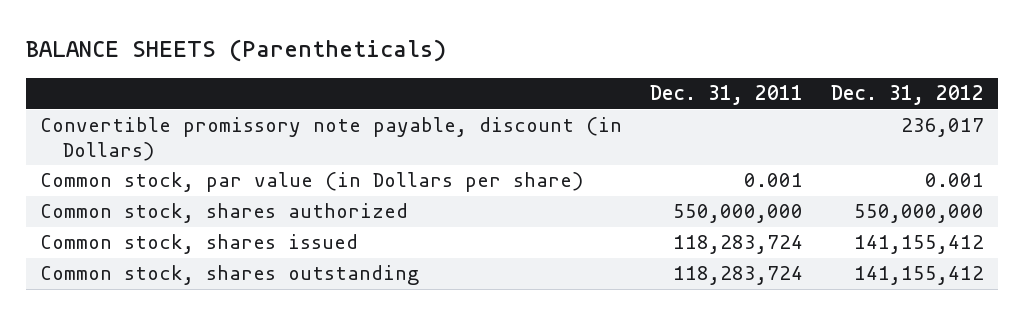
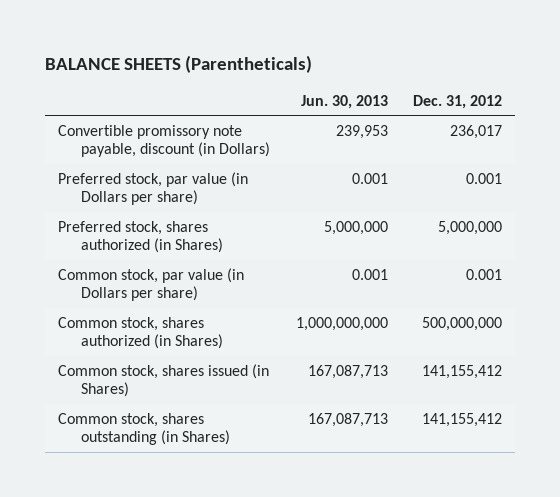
[649,85,803,106] Dec. 31, 2011 -> none
none -> [300,94,388,109] Jun. 30, 2013
none -> [58,171,249,206] Preferred stock, par value (in Dollars per share)
none -> [58,220,224,254] Preferred stock, shares authorized (in Shares)
[39,203,408,224] Common stock, shares authorized -> [58,316,224,350] Common stock, shares authorized (in Shares)
[853,204,984,224] 550,000,000 -> [422,316,503,331] 500,000,000
[39,234,358,255] Common stock, shares issued -> [58,363,270,398] Common stock, shares issued (in Shares)
[39,265,419,286] Common stock, shares outstanding -> [58,412,231,446] Common stock, shares outstanding (in Shares)

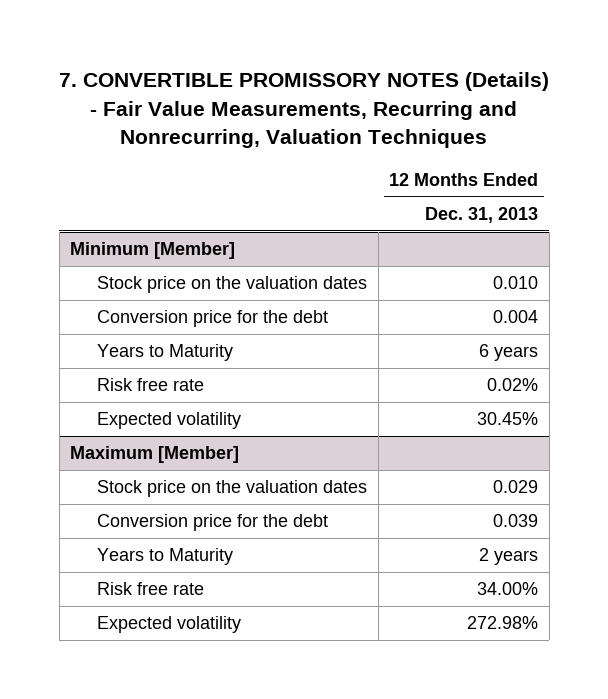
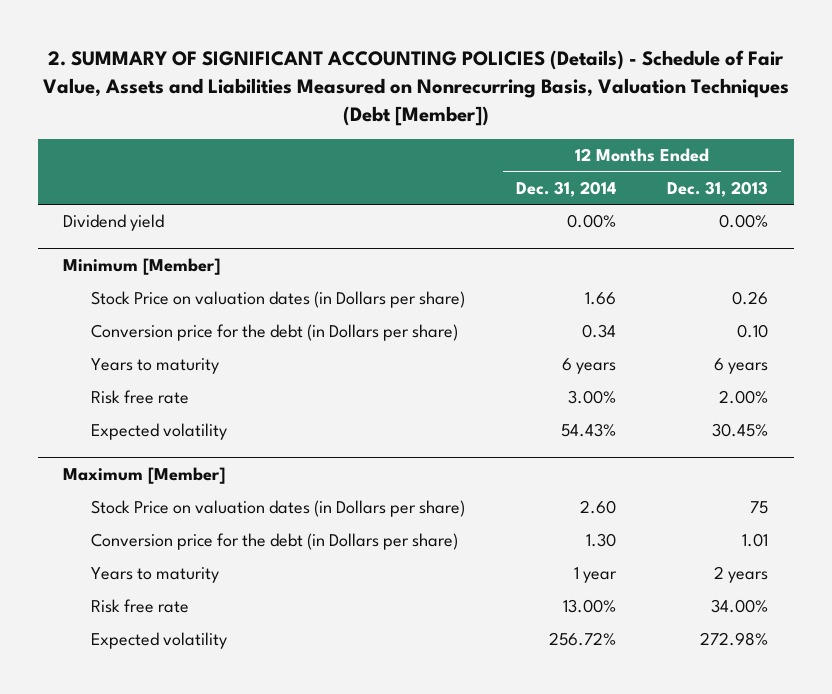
[59,72,550,149] 7. CONVERTIBLE PROMISSORY NOTES (Details) - Fair Value Measurements, Recurring and Nonrecurring, Valuation Techniques -> [42,50,789,126] 2. SUMMARY OF SIGNIFICANT ACCOUNTING POLICIES (Details) - Schedule of Fair Value, Assets and Liabilities Measured on Nonrecurring Basis, Valuation Techniques (Debt [Member])
none -> [516,180,617,197] Dec. 31, 2014
none -> [63,214,165,232] Dividend yield
[97,276,368,294] Stock price on the valuation dates -> [91,291,466,309] Stock Price on valuation dates (in Dollars per share)
[493,276,539,290] 0.010 -> [732,291,769,306] 0.26
[97,310,329,328] Conversion price for the debt -> [91,324,459,342] Conversion price for the debt (in Dollars per share)
[493,310,539,324] 0.004 -> [737,324,769,339] 0.10
[97,344,234,362] Years to Maturity -> [91,358,220,375] Years to maturity
[487,378,539,392] 0.02% -> [719,390,769,405] 2.00%
[97,480,368,498] Stock price on the valuation dates -> [91,500,466,518] Stock Price on valuation dates (in Dollars per share)
[493,480,539,494] 0.029 -> [750,501,769,515] 75
[97,514,329,532] Conversion price for the debt -> [91,533,459,551] Conversion price for the debt (in Dollars per share)
[493,514,539,528] 0.039 -> [742,533,769,548] 1.01
[97,548,234,566] Years to Maturity -> [91,567,220,584] Years to maturity

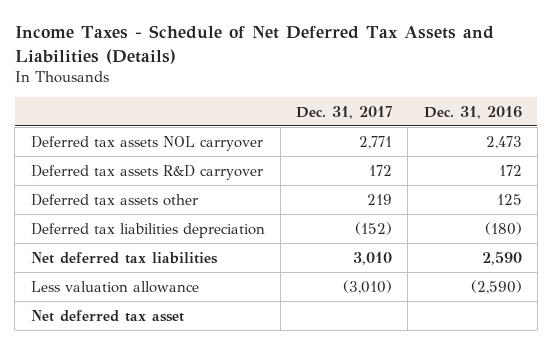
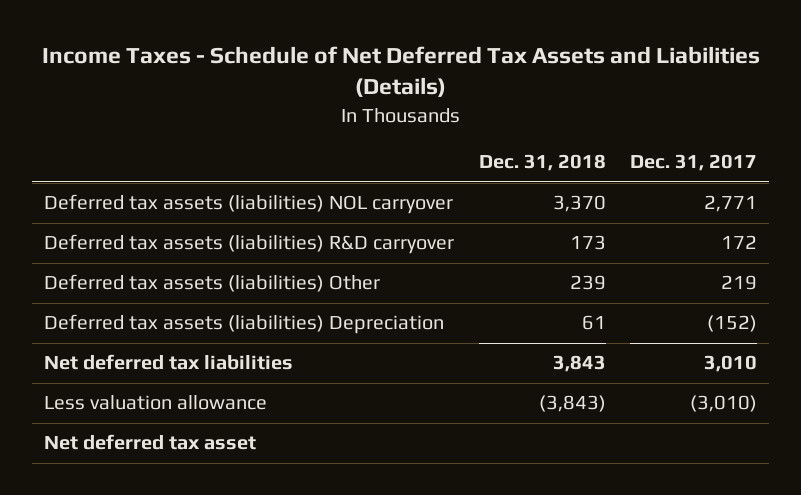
[423,105,522,119] Dec. 31, 2016 -> none
none -> [478,154,606,172] Dec. 31, 2018
[30,135,263,151] Deferred tax assets NOL carryover -> [44,194,454,215] Deferred tax assets (liabilities) NOL carryover
[30,164,263,180] Deferred tax assets R&D carryover -> [44,234,455,255] Deferred tax assets (liabilities) R&D carryover
[30,193,198,206] Deferred tax assets other -> [44,274,381,293] Deferred tax assets (liabilities) Other
[30,222,265,238] Deferred tax liabilities depreciation -> [44,314,445,335] Deferred tax assets (liabilities) Depreciation

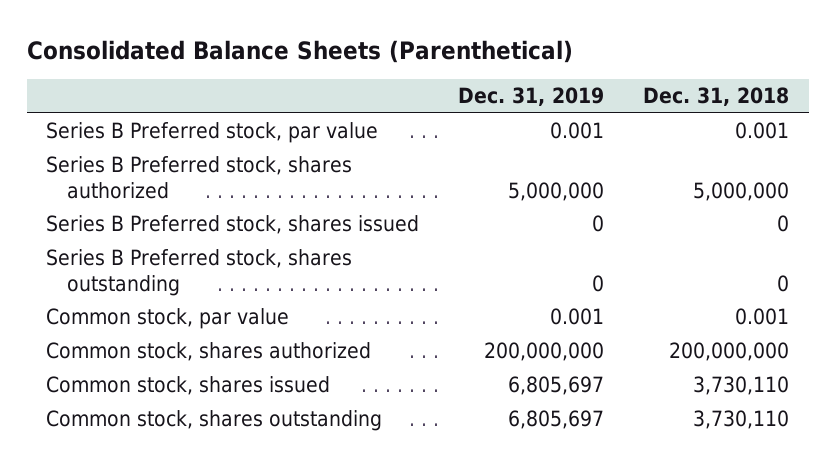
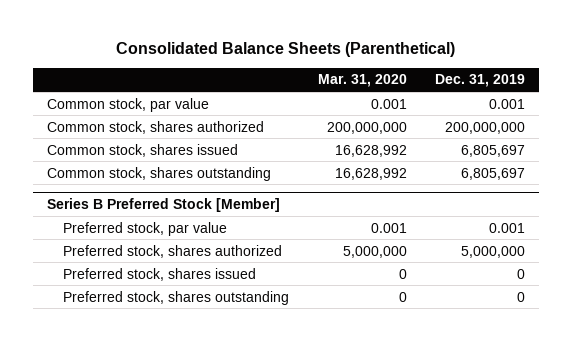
[643,87,790,107] Dec. 31, 2018 -> none
none -> [317,74,407,88] Mar. 31, 2020
[46,122,379,144] Series B Preferred stock, par value -> none
[46,156,353,199] Series B Preferred stock, shares authorized -> none
[46,215,420,235] Series B Preferred stock, shares issued -> none
[46,249,353,296] Series B Preferred stock, shares outstanding -> none
none -> [46,197,280,212] Series B Preferred Stock [Member]
none -> [63,221,228,236] Preferred stock, par value
none -> [63,244,283,258] Preferred stock, shares authorized
none -> [63,267,257,281] Preferred stock, shares issued
none -> [63,290,290,305] Preferred stock, shares outstanding

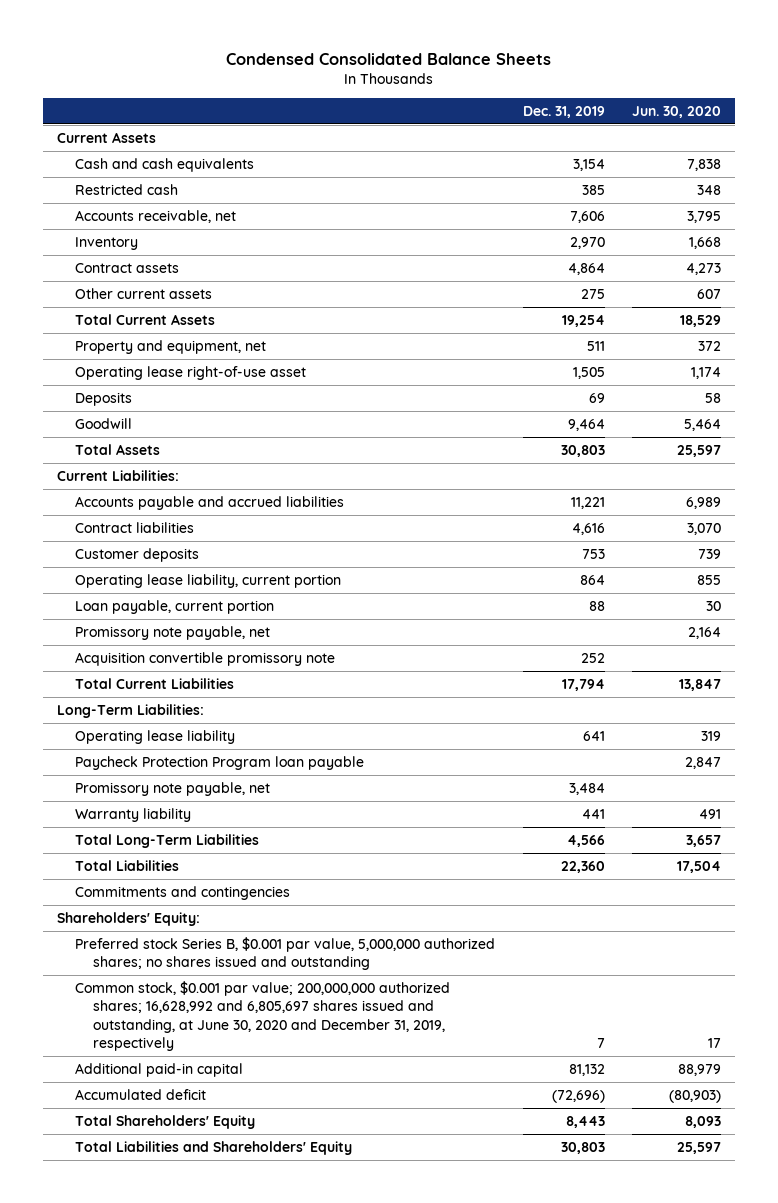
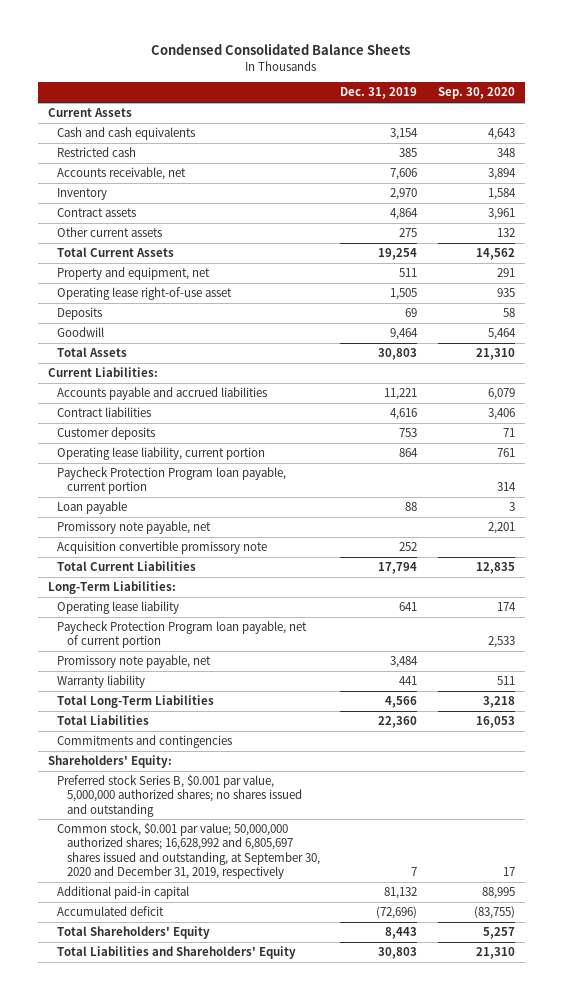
[632,106,722,119] Jun. 30, 2020 -> none
none -> [437,87,515,100] Sep. 30, 2020
none -> [57,467,287,495] Paycheck Protection Program loan payable, current portion
[74,599,274,614] Loan payable, current portion -> [57,501,128,515] Loan payable
[74,755,364,770] Paycheck Protection Program loan payable -> [57,621,308,649] Paycheck Protection Program loan payable, net of current portion
[74,980,450,1051] Common stock, $0.001 par value; 200,000,000 authorized shares; 16,628,992 and 6,805,697 shares issued and outstanding, at June 30, 2020 and December 31, 2019, respectively -> [57,823,320,879] Common stock, $0.001 par value; 50,000,000 authorized shares; 16,628,992 and 6,805,697 shares issued and outstanding, at September 30, 2020 and December 31, 2019, respectively

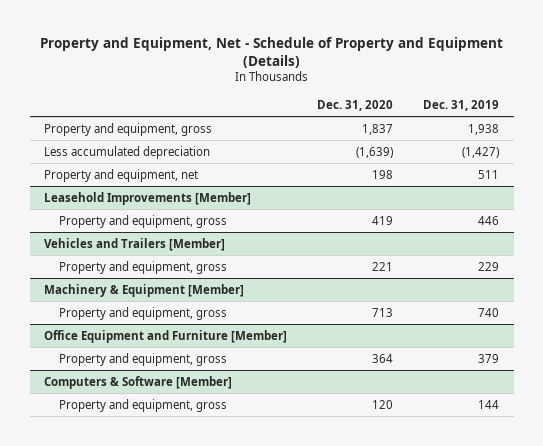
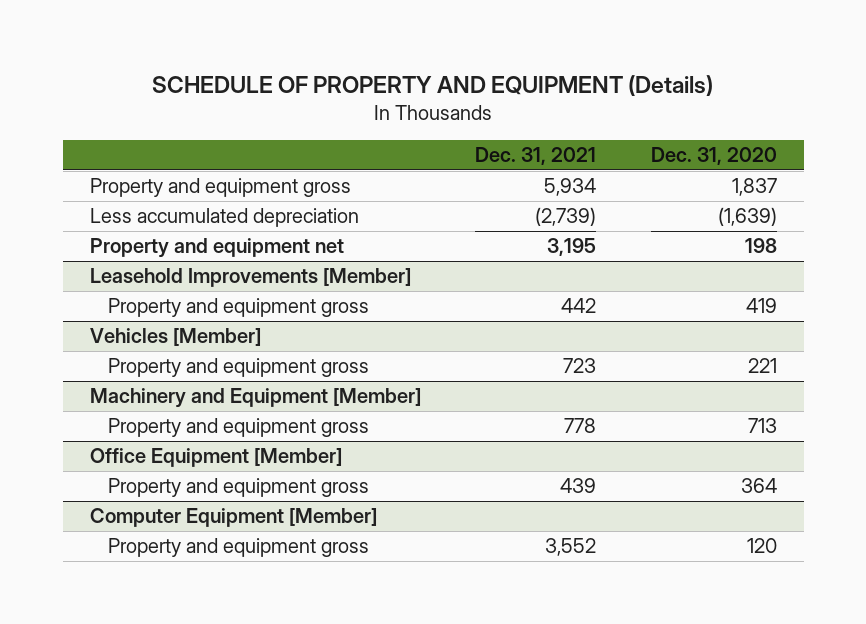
[39,36,503,68] Property and Equipment, Net - Schedule of Property and Equipment (Details) -> [152,75,714,97] SCHEDULE OF PROPERTY AND EQUIPMENT (Details)
[422,99,499,111] Dec. 31, 2019 -> none
none -> [475,147,597,166] Dec. 31, 2021
[44,122,213,136] Property and equipment, gross -> [89,178,351,198] Property and equipment gross
[44,168,199,182] Property and equipment, net -> [89,238,344,259] Property and equipment net
[59,214,228,228] Property and equipment, gross -> [108,298,370,318] Property and equipment gross
[44,237,226,251] Vehicles and Trailers [Member] -> [89,328,261,347] Vehicles [Member]
[59,260,228,274] Property and equipment, gross -> [108,358,370,378] Property and equipment gross
[44,283,245,297] Machinery & Equipment [Member] -> [89,388,421,409] Machinery and Equipment [Member]
[59,306,228,320] Property and equipment, gross -> [108,418,370,438] Property and equipment gross
[44,329,288,343] Office Equipment and Furniture [Member] -> [89,448,342,468] Office Equipment [Member]
[59,352,228,366] Property and equipment, gross -> [108,478,370,498] Property and equipment gross
[44,375,233,389] Computers & Software [Member] -> [89,508,377,528] Computer Equipment [Member]
[59,398,228,412] Property and equipment, gross -> [108,538,370,558] Property and equipment gross

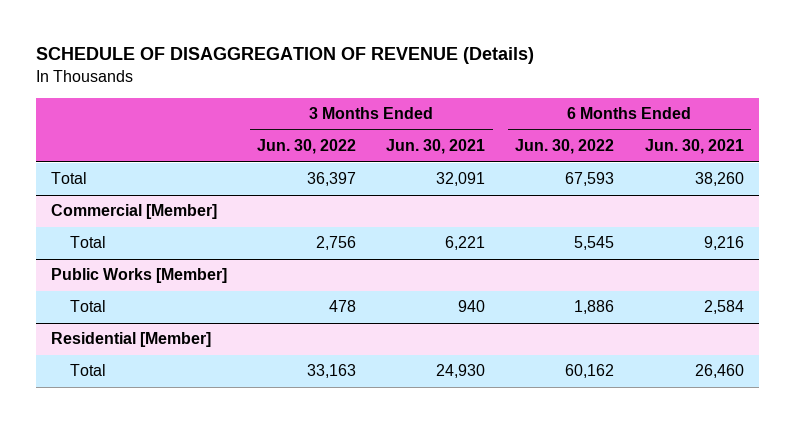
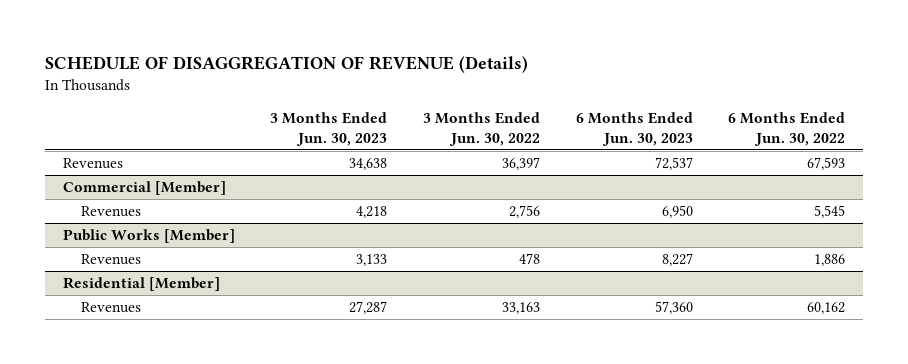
[386,139,486,155] Jun. 30, 2021 -> none
[644,139,744,155] Jun. 30, 2021 -> none
none -> [270,112,388,146] 3 Months Ended Jun. 30, 2023
none -> [575,112,693,146] 6 Months Ended Jun. 30, 2023
[50,172,87,185] Total -> [62,158,123,170] Revenues
[70,236,107,249] Total -> [81,206,142,218] Revenues
[70,300,107,313] Total -> [81,254,142,266] Revenues
[70,364,107,377] Total -> [81,302,142,314] Revenues

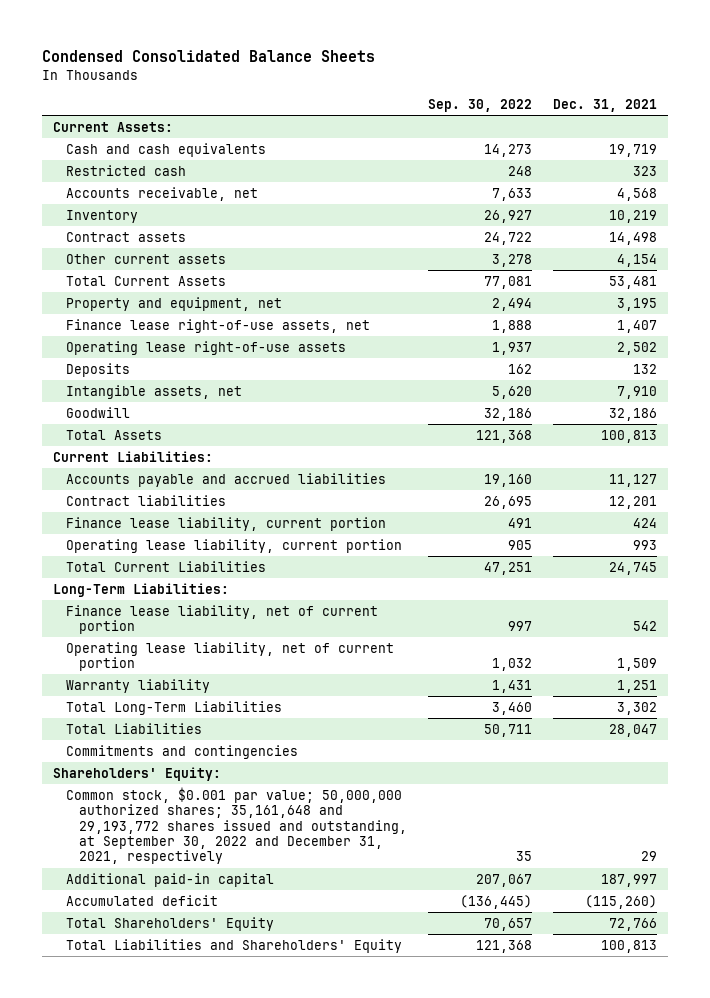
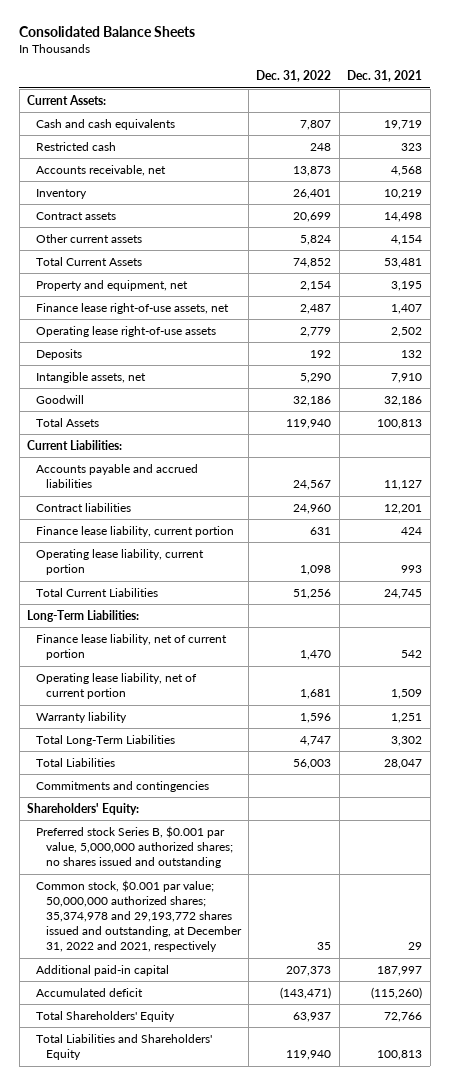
[42,50,376,63] Condensed Consolidated Balance Sheets -> [19,26,196,38] Consolidated Balance Sheets
[428,99,533,113] Sep. 30, 2022 -> none
none -> [256,70,332,83] Dec. 31, 2022
none -> [36,825,233,869] Preferred stock Series B, $0.001 par value, 5,000,000 authorized shares; no shares issued and outstanding
[65,786,407,865] Common stock, $0.001 par value; 50,000,000 authorized shares; 35,161,648 and 29,193,772 shares issued and outstanding, at September 30, 2022 and December 31, 2021, respectively -> [36,879,242,953] Common stock, $0.001 par value; 50,000,000 authorized shares; 35,374,978 and 29,193,772 shares issued and outstanding, at December 31, 2022 and 2021, respectively

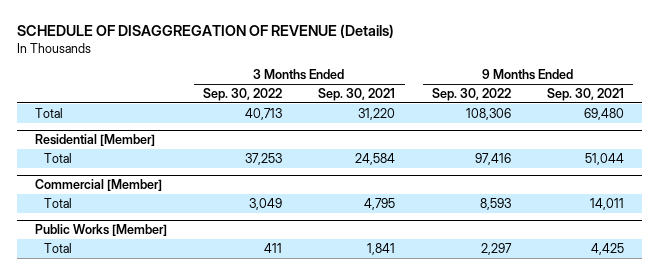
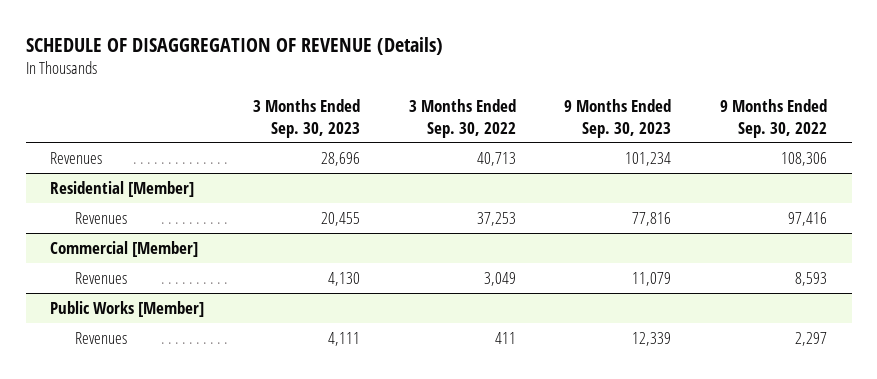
[318,88,396,102] Sep. 30, 2021 -> none
[547,88,625,102] Sep. 30, 2021 -> none
none -> [252,98,360,138] 3 Months Ended Sep. 30, 2023
none -> [564,98,672,138] 9 Months Ended Sep. 30, 2023
[34,107,63,118] Total -> [49,151,102,164] Revenues
[44,152,73,163] Total -> [75,211,128,224] Revenues
[44,197,73,208] Total -> [75,271,128,284] Revenues
[44,242,73,253] Total -> [75,331,128,344] Revenues

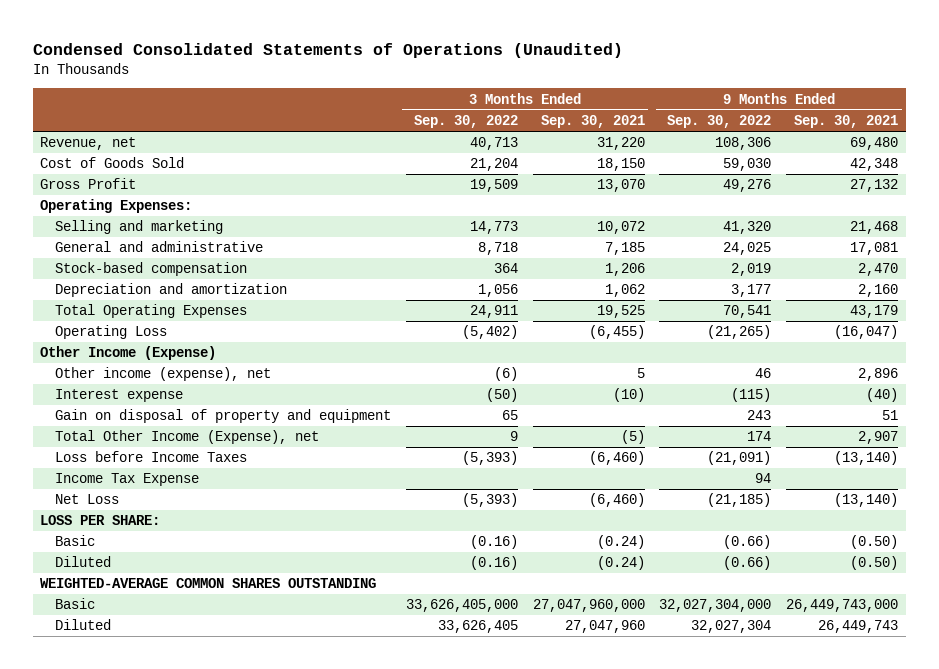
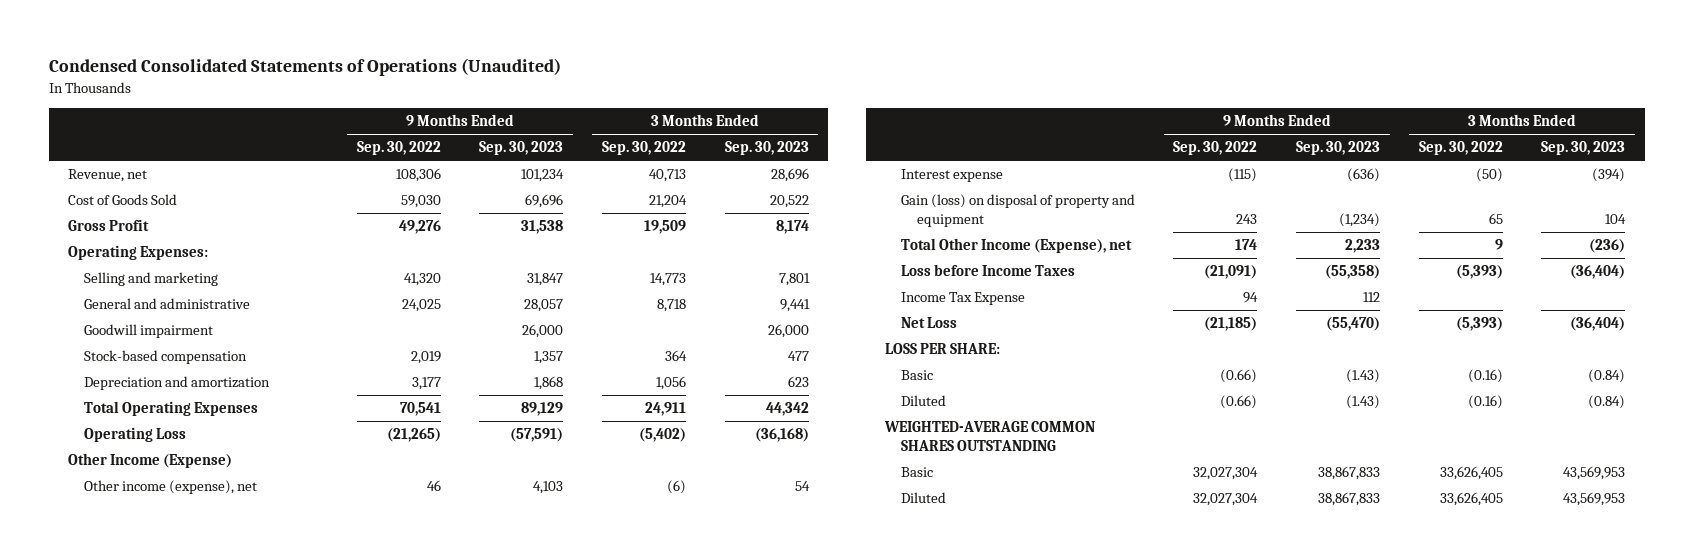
[540,115,645,129] Sep. 30, 2021 -> none
[794,115,899,129] Sep. 30, 2021 -> none
none -> [479,141,564,156] Sep. 30, 2023
none -> [724,141,809,156] Sep. 30, 2023
none -> [83,324,213,339] Goodwill impairment
[55,409,392,424] Gain on disposal of property and equipment -> [900,194,1135,228] Gain (loss) on disposal of property and equipment
[405,599,518,613] 33,626,405,000 -> [1439,466,1503,481] 33,626,405
[659,599,772,613] 32,027,304,000 -> [1193,467,1259,481] 32,027,304

